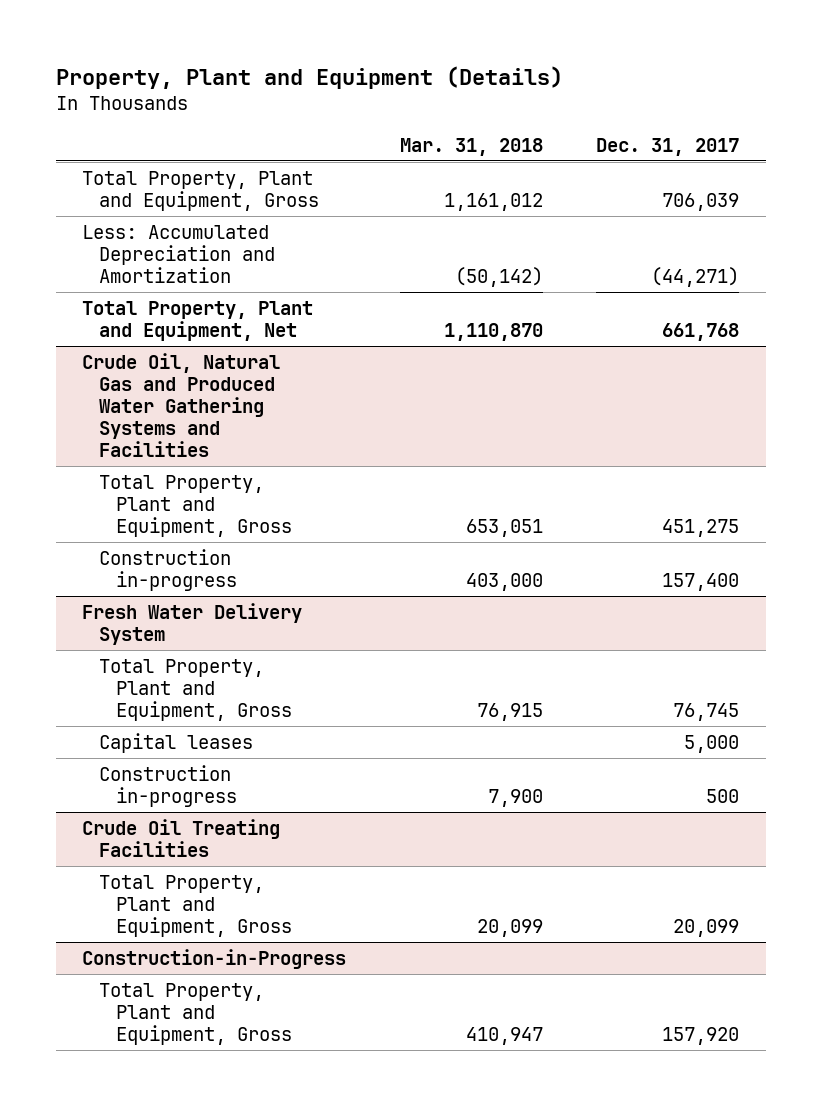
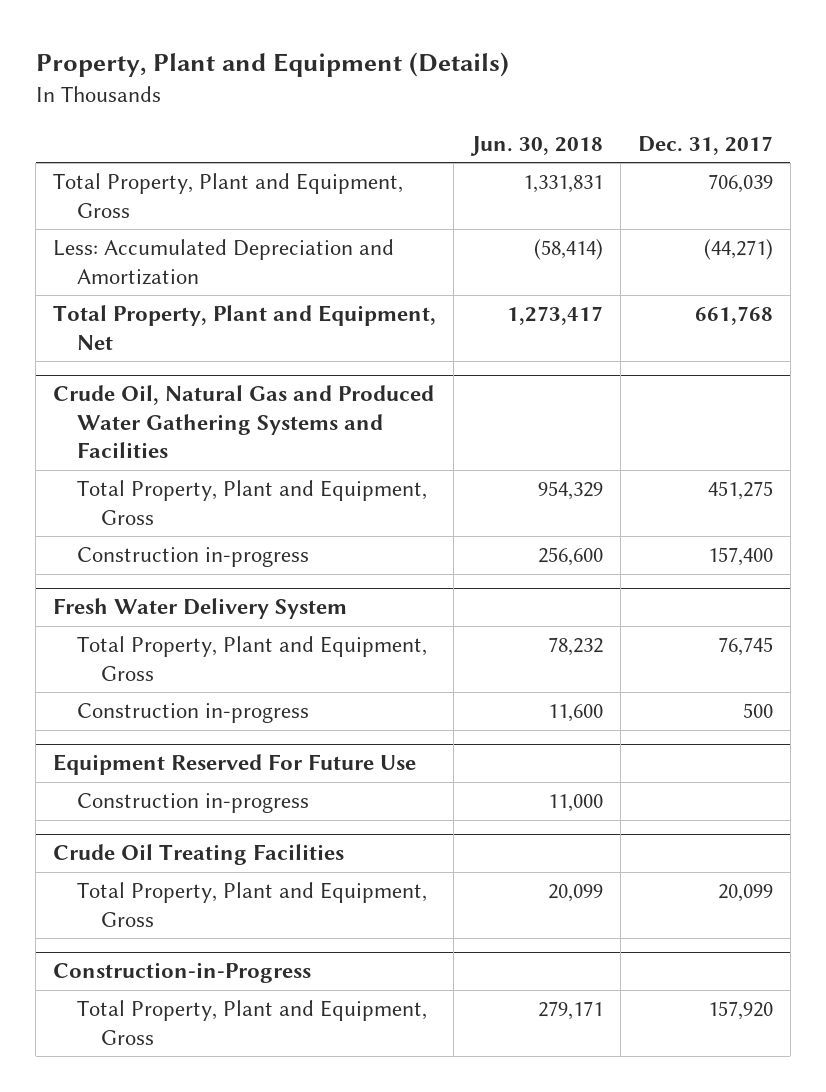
[399,137,543,156] Mar. 31, 2018 -> none
none -> [469,135,603,156] Jun. 30, 2018
[99,732,254,753] Capital leases -> none
none -> [53,754,417,776] Equipment Reserved For Future Use
none -> [77,793,310,814] Construction in-progress

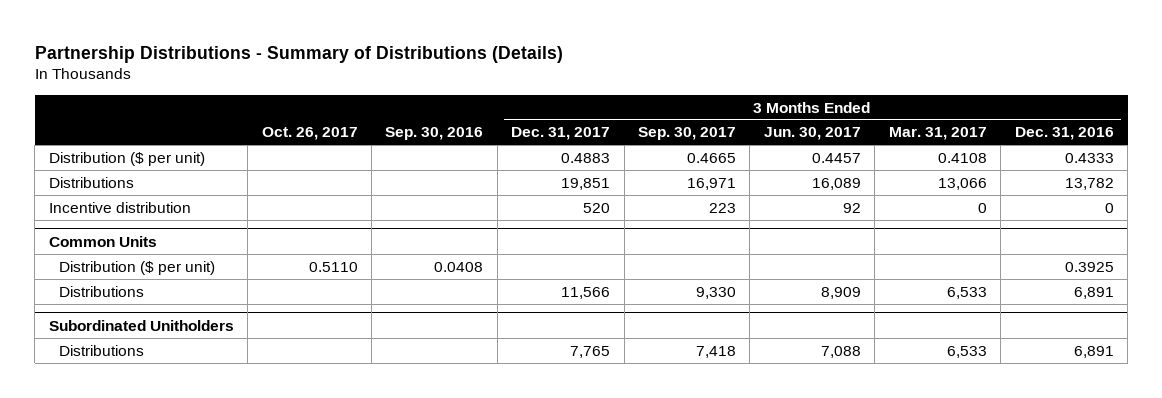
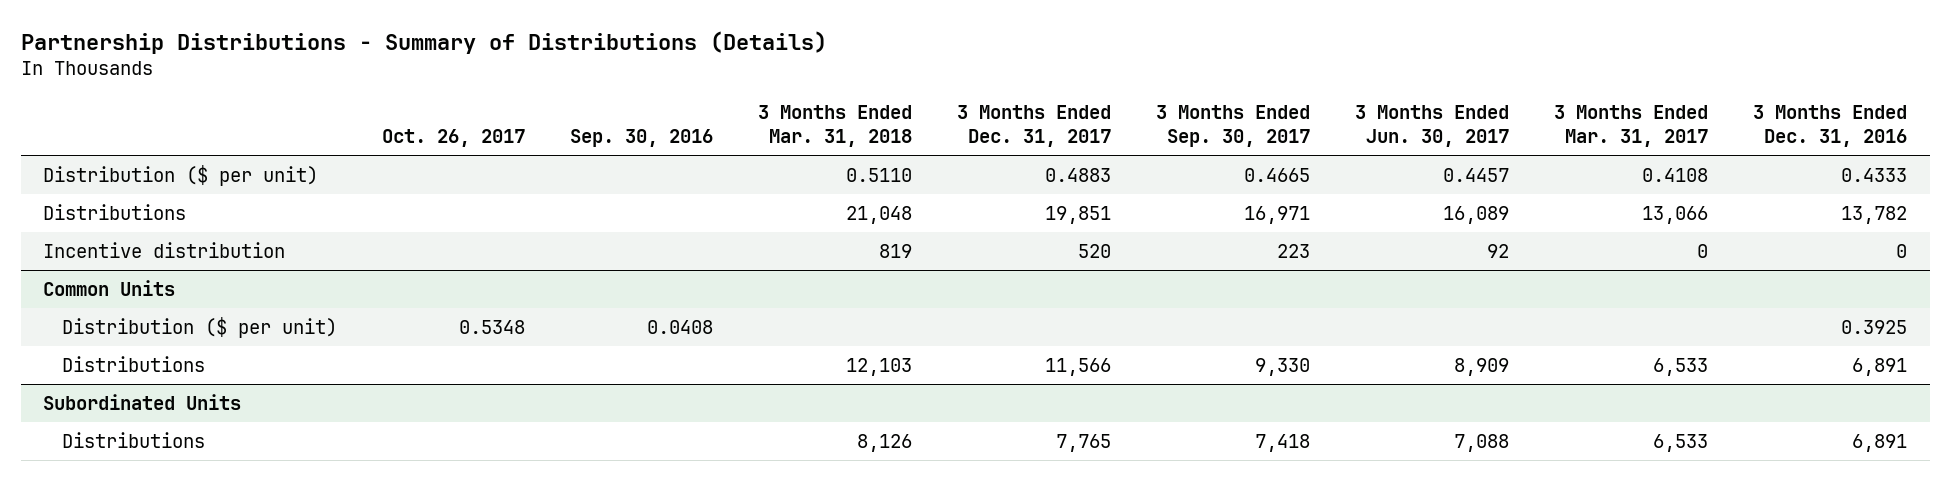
none -> [758,105,913,147] 3 Months Ended Mar. 31, 2018
[308,261,358,272] 0.5110 -> [459,319,526,334] 0.5348
[48,319,234,331] Subordinated Unitholders -> [43,393,242,410] Subordinated Units

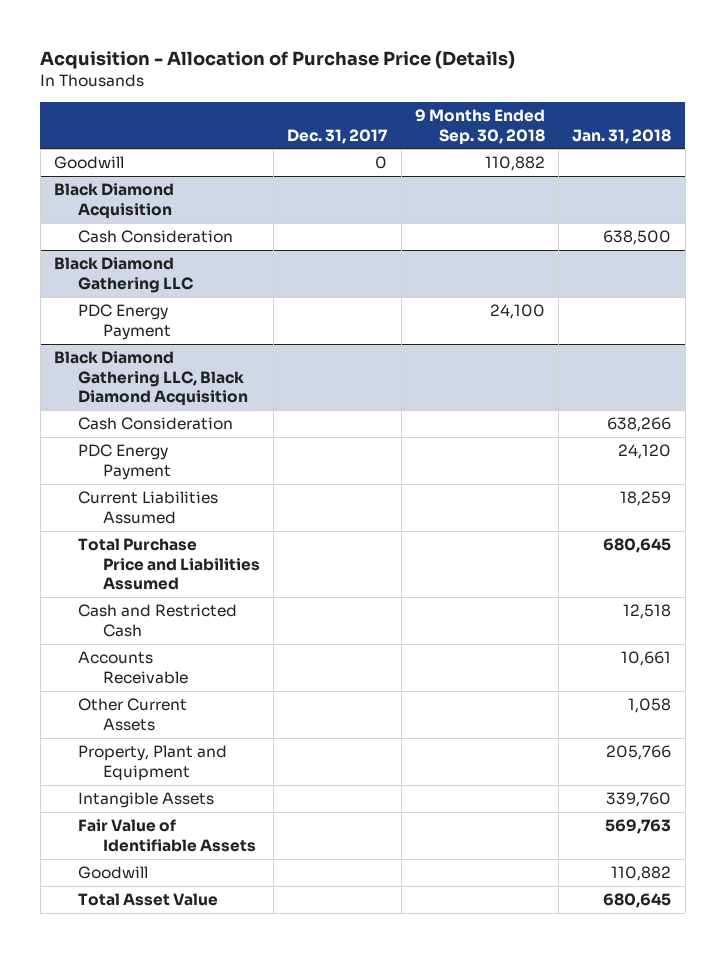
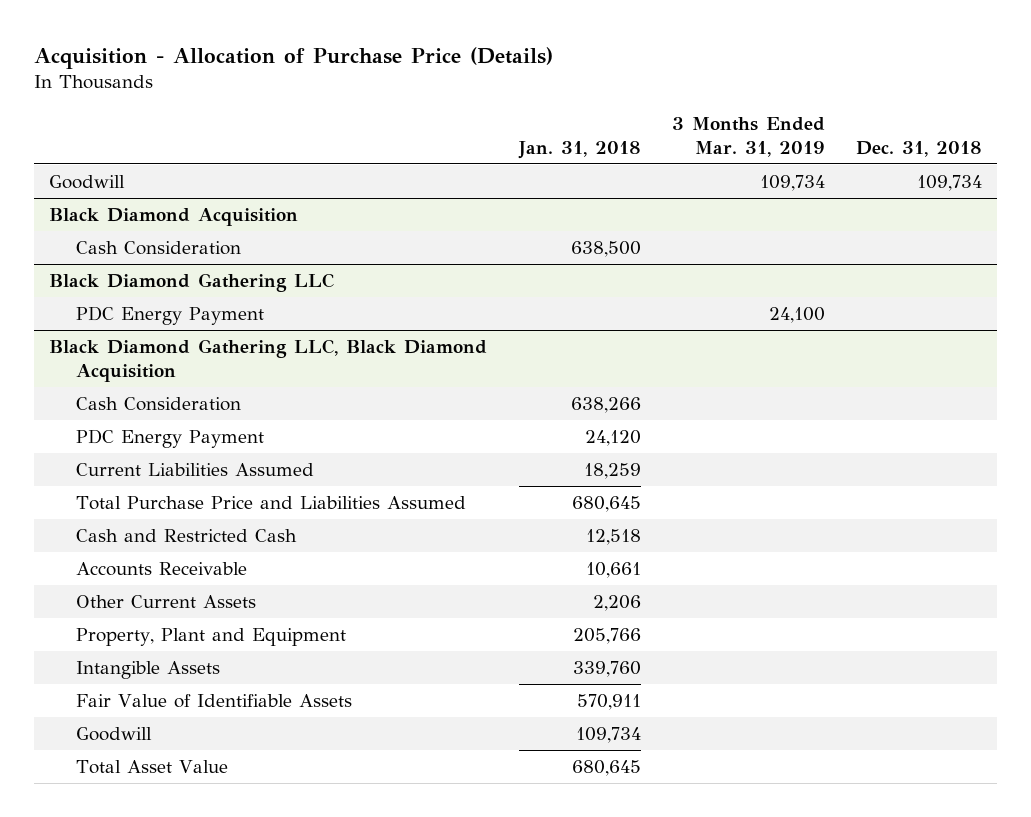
[287,128,389,144] Dec. 31, 2017 -> none
[414,109,545,145] 9 Months Ended Sep. 30, 2018 -> none
none -> [671,117,825,157] 3 Months Ended Mar. 31, 2019
none -> [855,140,982,157] Dec. 31, 2018
[628,698,672,714] 1,058 -> [592,595,641,612] 2,206
[605,819,672,835] 569,763 -> [576,694,641,711] 570,911
[611,866,672,882] 110,882 -> [575,727,641,744] 109,734

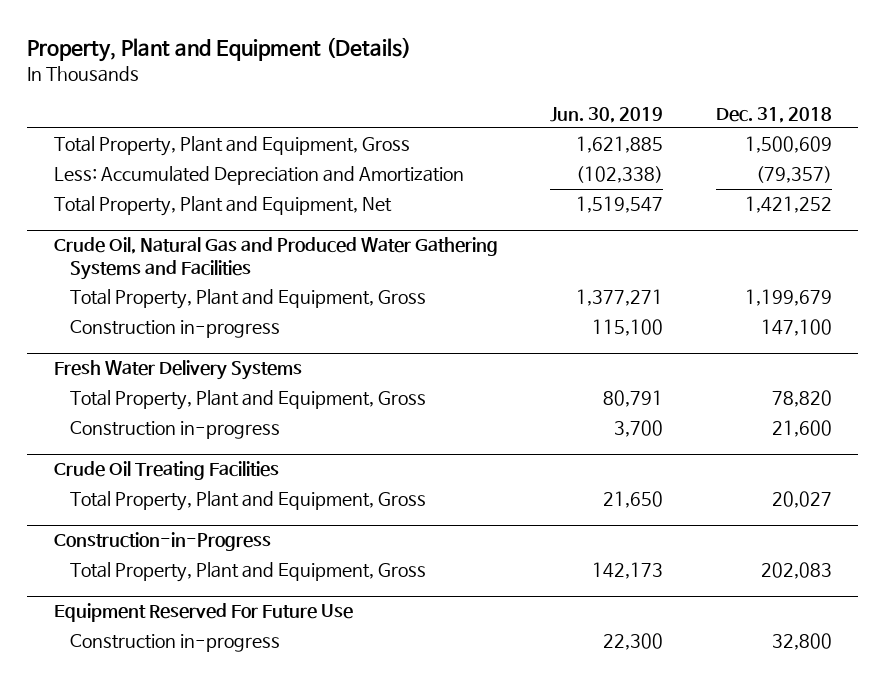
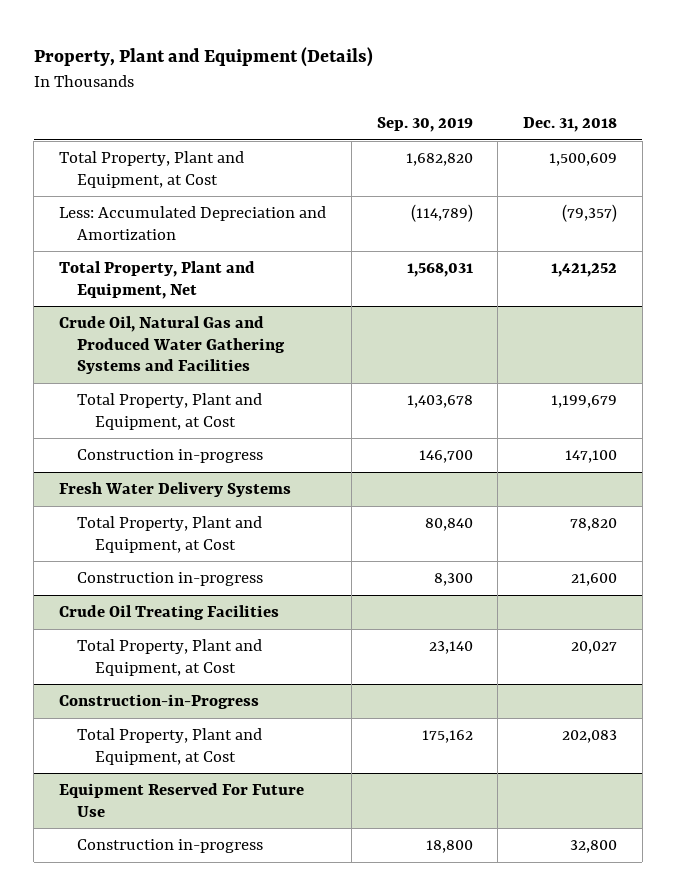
[550,106,664,123] Jun. 30, 2019 -> none
none -> [376,116,473,132] Sep. 30, 2019
[53,136,410,157] Total Property, Plant and Equipment, Gross -> [59,151,245,188] Total Property, Plant and Equipment, at Cost
[70,289,427,310] Total Property, Plant and Equipment, Gross -> [76,393,262,430] Total Property, Plant and Equipment, at Cost
[70,390,427,411] Total Property, Plant and Equipment, Gross -> [76,516,262,553] Total Property, Plant and Equipment, at Cost
[70,491,427,512] Total Property, Plant and Equipment, Gross -> [76,639,262,676] Total Property, Plant and Equipment, at Cost
[70,562,427,583] Total Property, Plant and Equipment, Gross -> [76,728,262,765] Total Property, Plant and Equipment, at Cost

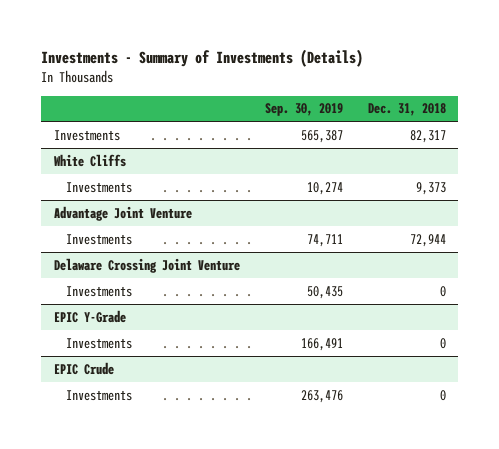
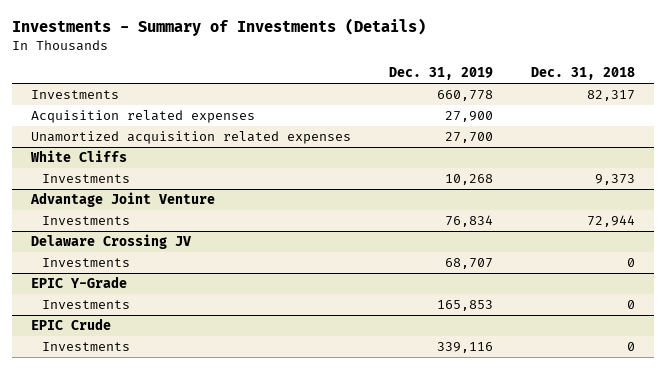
[264,103,343,117] Sep. 30, 2019 -> none
none -> [388,67,493,81] Dec. 31, 2019
none -> [31,109,256,123] Acquisition related expenses
none -> [31,130,352,144] Unamortized acquisition related expenses
[53,257,240,273] Delaware Crossing Joint Venture -> [31,233,193,249] Delaware Crossing JV

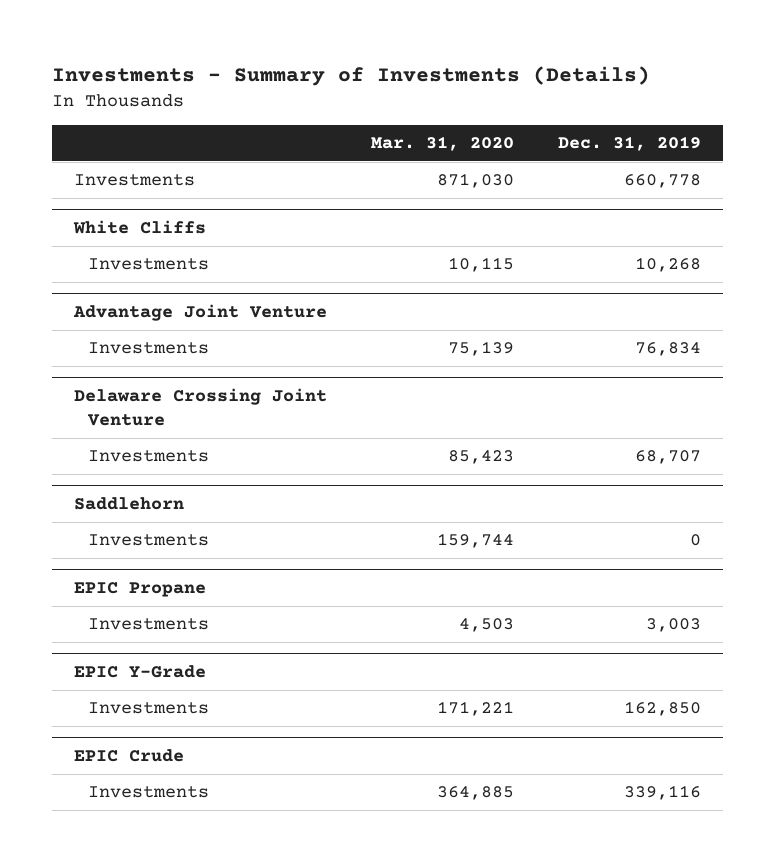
[530,67,635,81] Dec. 31, 2018 -> none
none -> [370,136,514,152] Mar. 31, 2020
[31,109,256,123] Acquisition related expenses -> none
[31,130,352,144] Unamortized acquisition related expenses -> none
[31,233,193,249] Delaware Crossing JV -> [74,388,328,427] Delaware Crossing Joint Venture
none -> [74,497,185,511] Saddlehorn
none -> [87,534,209,547] Investments
none -> [74,582,207,598] EPIC Propane
none -> [87,618,209,631] Investments
[436,299,493,311] 165,853 -> [623,701,701,717] 162,850

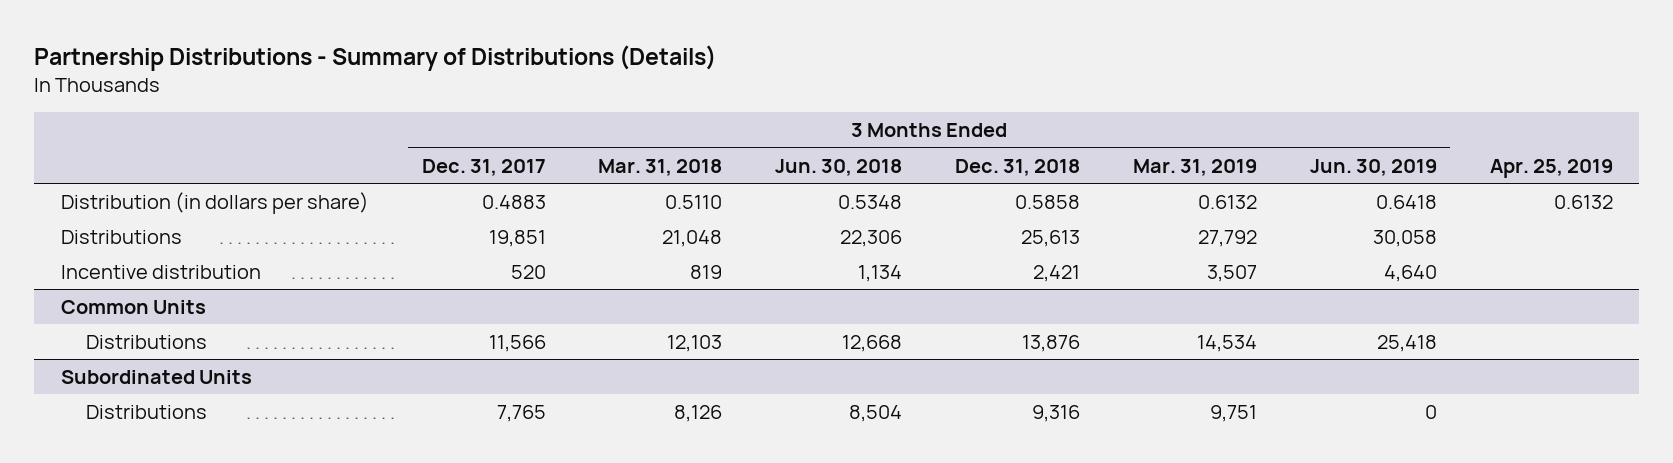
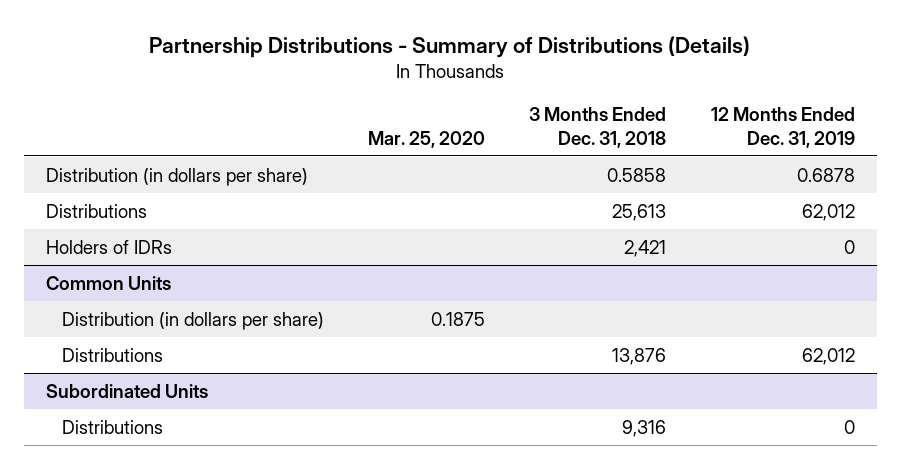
[421,158,546,176] Dec. 31, 2017 -> none
[598,158,723,176] Mar. 31, 2018 -> none
[775,158,903,176] Jun. 30, 2018 -> none
[1132,158,1257,176] Mar. 31, 2019 -> none
[1309,158,1437,176] Jun. 30, 2019 -> none
[1489,158,1613,178] Apr. 25, 2019 -> none
none -> [368,130,486,148] Mar. 25, 2020
none -> [710,107,855,148] 12 Months Ended Dec. 31, 2019
[60,264,261,279] Incentive distribution -> [45,239,172,254] Holders of IDRs
none -> [62,311,325,330] Distribution (in dollars per share)

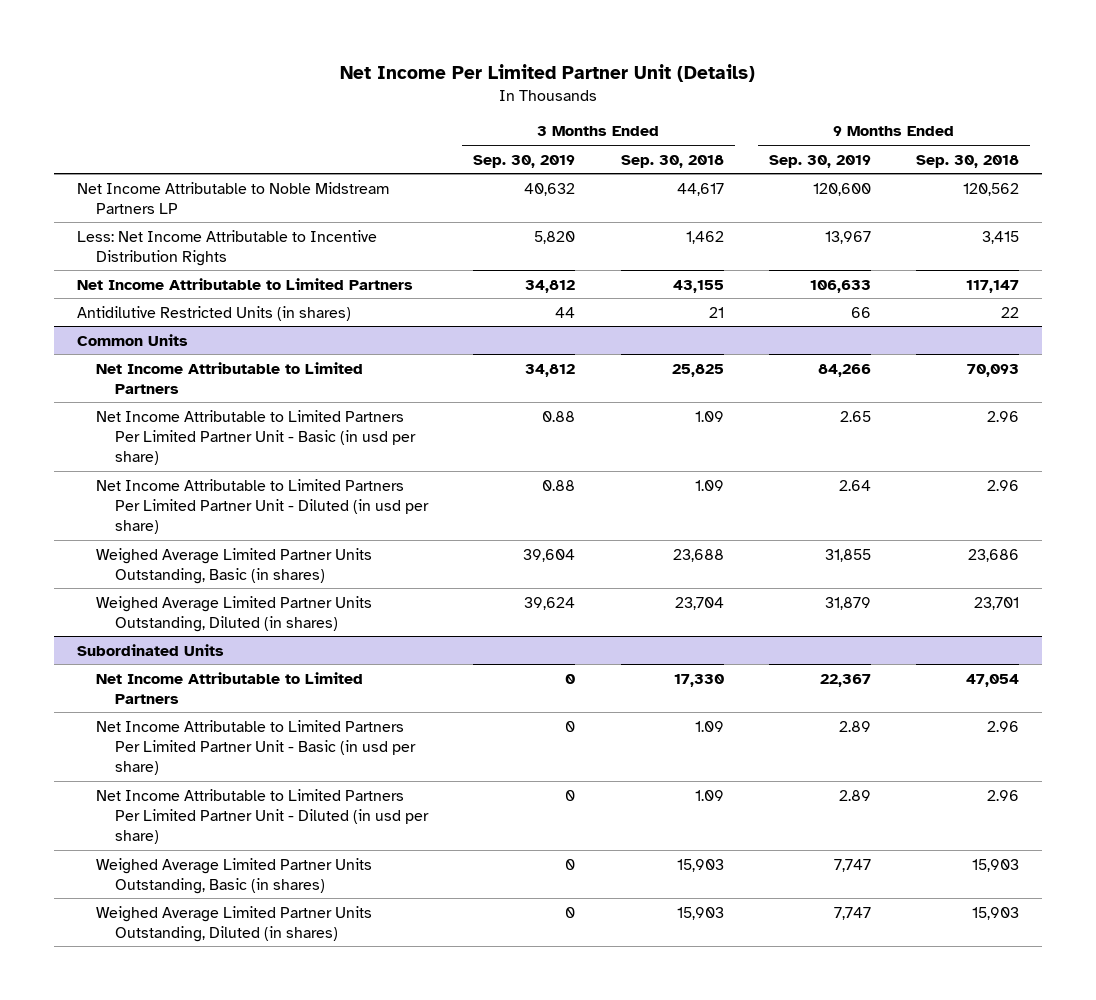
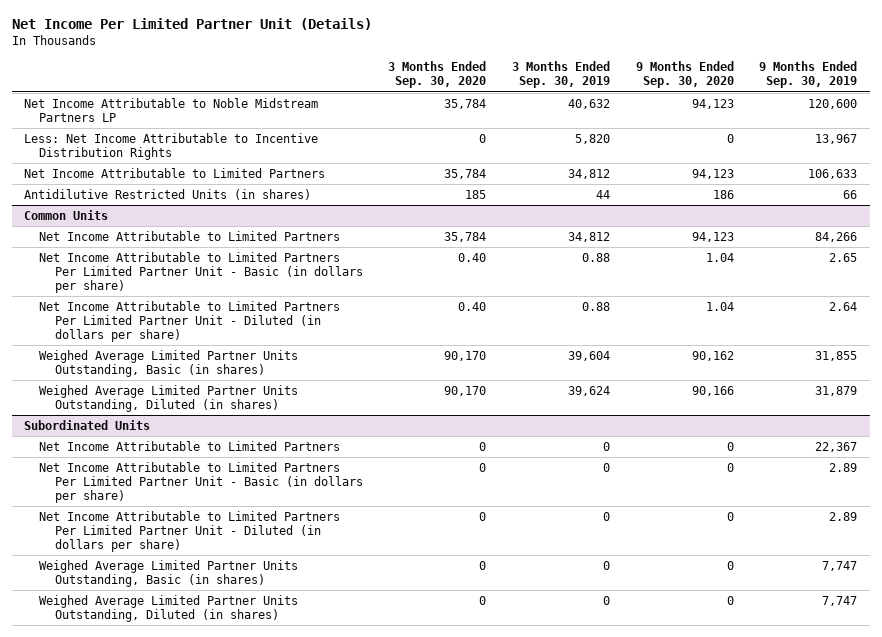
[620,154,724,168] Sep. 30, 2018 -> none
[916,154,1020,168] Sep. 30, 2018 -> none
none -> [388,61,487,89] 3 Months Ended Sep. 30, 2020
none -> [635,61,734,89] 9 Months Ended Sep. 30, 2020
[95,409,417,465] Net Income Attributable to Limited Partners Per Limited Partner Unit - Basic (in usd per share) -> [39,251,363,293] Net Income Attributable to Limited Partners Per Limited Partner Unit - Basic (in dollars per share)
[95,478,430,534] Net Income Attributable to Limited Partners Per Limited Partner Unit - Diluted (in usd per share) -> [39,300,341,342] Net Income Attributable to Limited Partners Per Limited Partner Unit - Diluted (in dollars per share)
[95,719,417,775] Net Income Attributable to Limited Partners Per Limited Partner Unit - Basic (in usd per share) -> [39,461,363,503] Net Income Attributable to Limited Partners Per Limited Partner Unit - Basic (in dollars per share)
[95,788,430,844] Net Income Attributable to Limited Partners Per Limited Partner Unit - Diluted (in usd per share) -> [39,510,341,552] Net Income Attributable to Limited Partners Per Limited Partner Unit - Diluted (in dollars per share)

